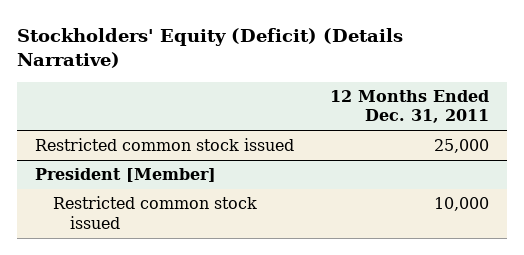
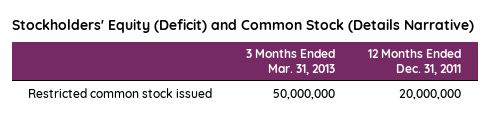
[17,27,404,69] Stockholders' Equity (Deficit) (Details Narrative) -> [11,19,474,34] Stockholders' Equity (Deficit) and Common Stock (Details Narrative)
none -> [245,49,335,76] 3 Months Ended Mar. 31, 2013
[35,168,217,183] President [Member] -> none
[52,196,257,229] Restricted common stock issued -> none
[434,139,490,154] 25,000 -> [398,88,461,100] 20,000,000

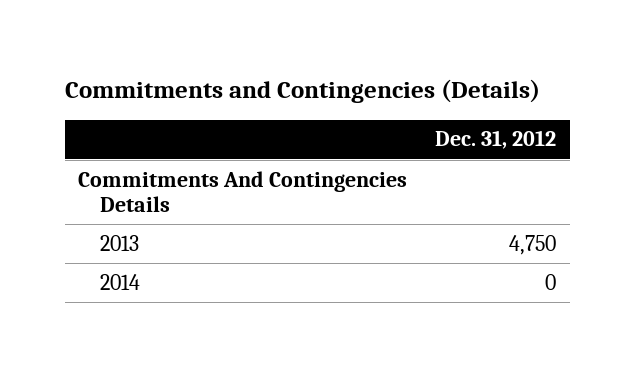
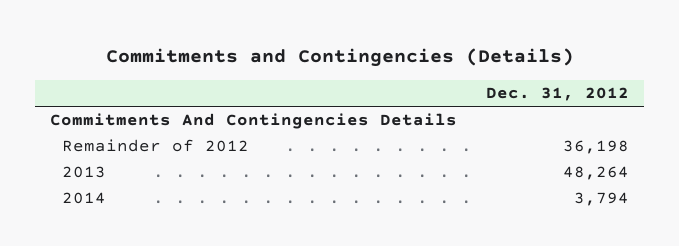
none -> [62,139,250,153] Remainder of 2012
[508,234,556,255] 4,750 -> [563,166,630,181] 48,264
[544,273,556,290] 0 -> [574,192,630,207] 3,794

